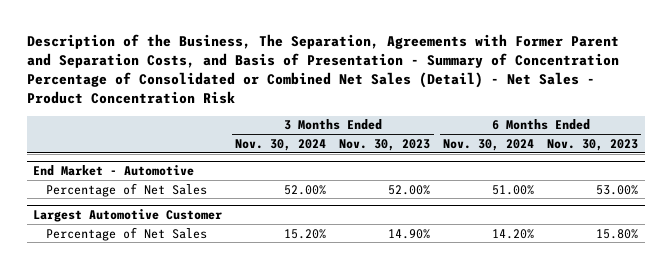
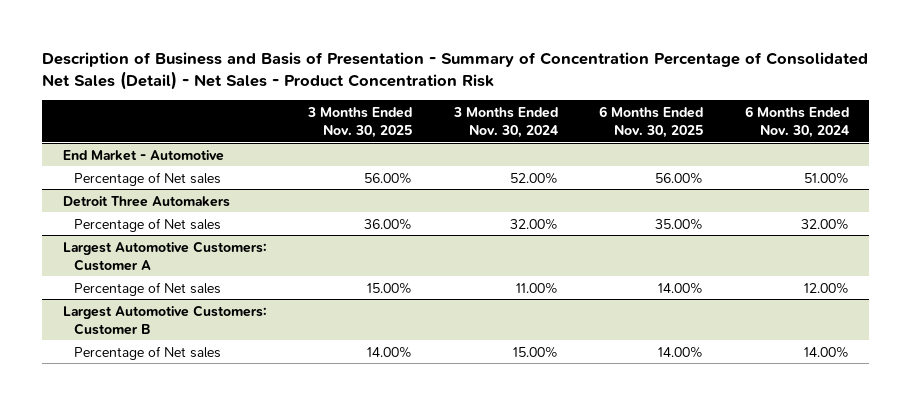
[27,34,620,105] Description of the Business, The Separation, Agreements with Former Parent and Separation Costs, and Basis of Presentation - Summary of Concentration Percentage of Consolidated or Combined Net Sales (Detail) - Net Sales - Product Concentration Risk -> [41,52,868,91] Description of Business and Basis of Presentation - Summary of Concentration Percentage of Consolidated Net Sales (Detail) - Net Sales - Product Concentration Risk
[339,138,431,151] Nov. 30, 2023 -> none
[547,138,639,151] Nov. 30, 2023 -> none
none -> [307,106,413,138] 3 Months Ended Nov. 30, 2025
none -> [599,105,704,138] 6 Months Ended Nov. 30, 2025
[46,182,208,197] Percentage of Net Sales -> [73,171,221,186] Percentage of Net sales
[33,209,223,223] Largest Automotive Customer -> [62,195,230,207] Detroit Three Automakers
[46,226,208,241] Percentage of Net Sales -> [73,217,221,232] Percentage of Net sales
[284,228,327,239] 15.20% -> [509,217,558,230] 32.00%
[492,228,535,239] 14.20% -> [800,217,849,230] 32.00%
none -> [62,240,267,271] Largest Automotive Customers: Customer A
none -> [73,281,221,296] Percentage of Net sales
none -> [62,304,267,335] Largest Automotive Customers: Customer B
none -> [73,345,221,360] Percentage of Net sales

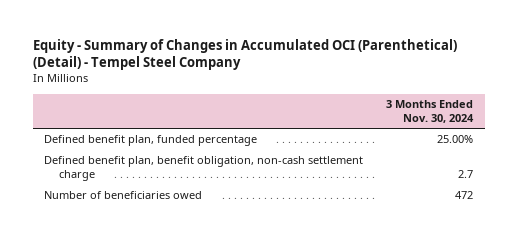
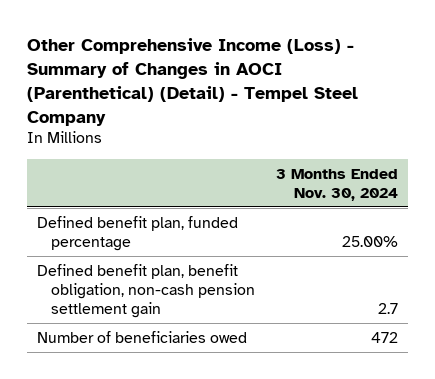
[32,38,457,71] Equity - Summary of Changes in Accumulated OCI (Parenthetical) (Detail) - Tempel Steel Company -> [26,37,358,126] Other Comprehensive Income (Loss) - Summary of Changes in AOCI (Parenthetical) (Detail) - Tempel Steel Company
[44,156,364,182] Defined benefit plan, benefit obligation, non-cash settlement charge -> [37,263,256,318] Defined benefit plan, benefit obligation, non-cash pension settlement gain

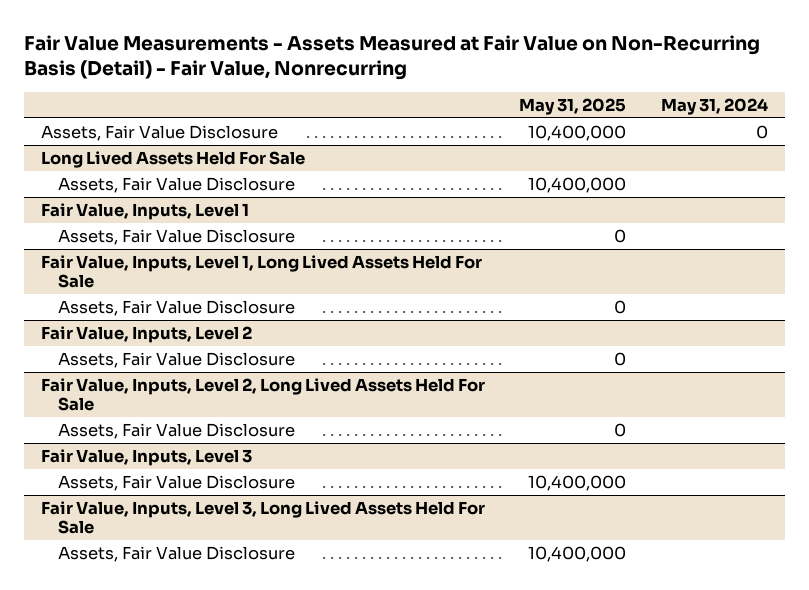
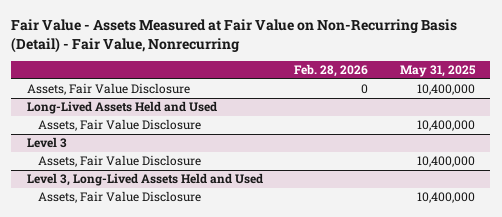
[23,34,760,81] Fair Value Measurements - Assets Measured at Fair Value on Non-Recurring Basis (Detail) - Fair Value, Nonrecurring -> [11,19,458,53] Fair Value - Assets Measured at Fair Value on Non-Recurring Basis (Detail) - Fair Value, Nonrecurring
[660,98,768,116] May 31, 2024 -> none
none -> [294,64,369,78] Feb. 28, 2026
[40,151,305,169] Long Lived Assets Held For Sale -> [27,101,218,115] Long-Lived Assets Held and Used
[58,229,296,246] Assets, Fair Value Disclosure -> none
[40,255,482,289] Fair Value, Inputs, Level 1, Long Lived Assets Held For Sale -> none
[58,300,296,317] Assets, Fair Value Disclosure -> none
[40,326,252,344] Fair Value, Inputs, Level 2 -> none
[58,352,296,369] Assets, Fair Value Disclosure -> none
[40,378,485,412] Fair Value, Inputs, Level 2, Long Lived Assets Held For Sale -> none
[58,423,296,440] Assets, Fair Value Disclosure -> none
[40,449,252,467] Fair Value, Inputs, Level 3 -> none
[40,203,249,221] Fair Value, Inputs, Level 1 -> [27,137,68,149] Level 3
[40,501,485,535] Fair Value, Inputs, Level 3, Long Lived Assets Held For Sale -> none
none -> [27,173,264,187] Level 3, Long-Lived Assets Held and Used

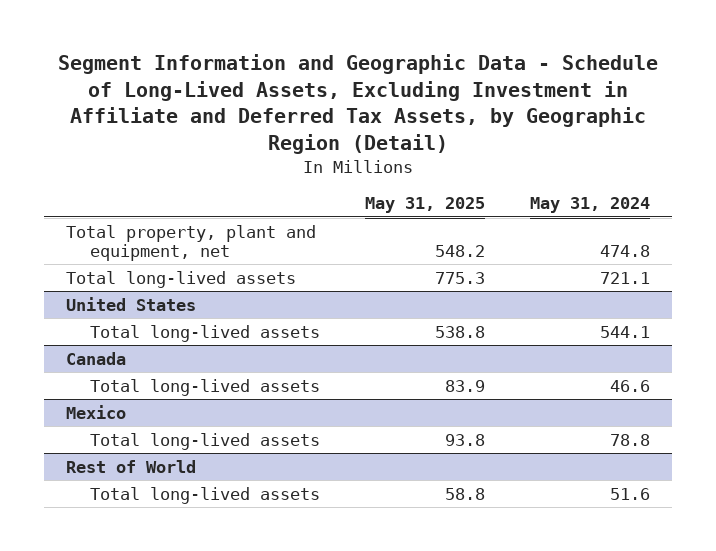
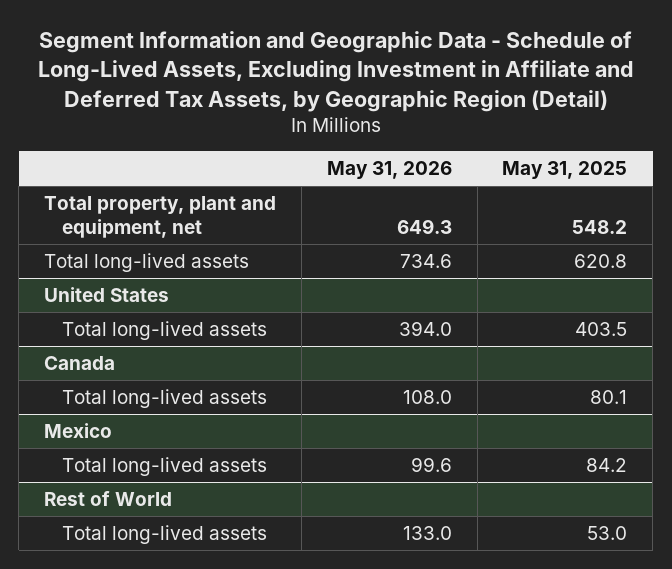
[529,197,650,214] May 31, 2024 -> none
none -> [326,161,452,180] May 31, 2026
[435,271,486,284] 775.3 -> [574,253,628,268] 620.8
[435,325,486,338] 538.8 -> [575,321,628,336] 403.5
[445,379,486,392] 83.9 -> [590,389,628,404] 80.1
[445,433,486,446] 93.8 -> [586,457,628,472] 84.2
[445,487,486,500] 58.8 -> [587,525,628,540] 53.0

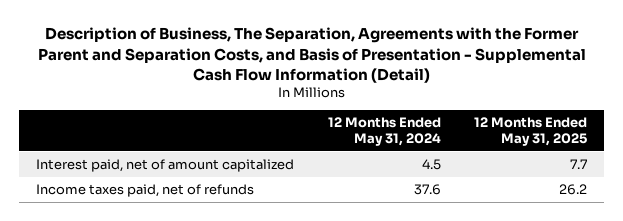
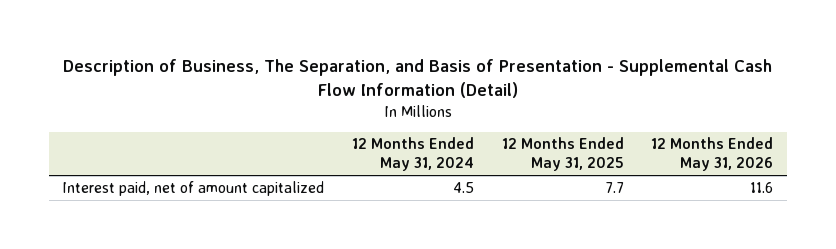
[37,27,586,83] Description of Business, The Separation, Agreements with the Former Parent and Separation Costs, and Basis of Presentation - Supplemental Cash Flow Information (Detail) -> [62,59,772,99] Description of Business, The Separation, and Basis of Presentation - Supplemental Cash Flow Information (Detail)
none -> [651,137,774,172] 12 Months Ended May 31, 2026
[36,184,255,198] Income taxes paid, net of refunds -> none

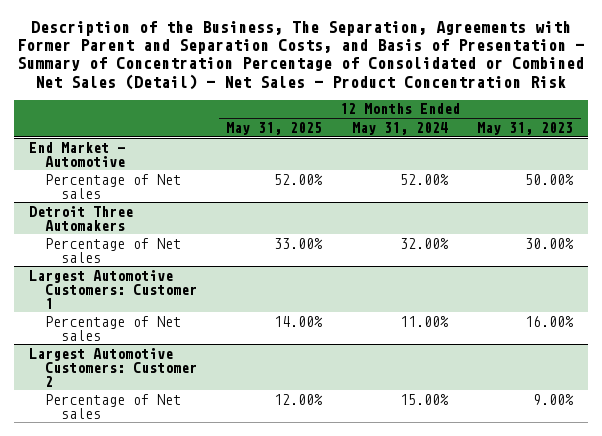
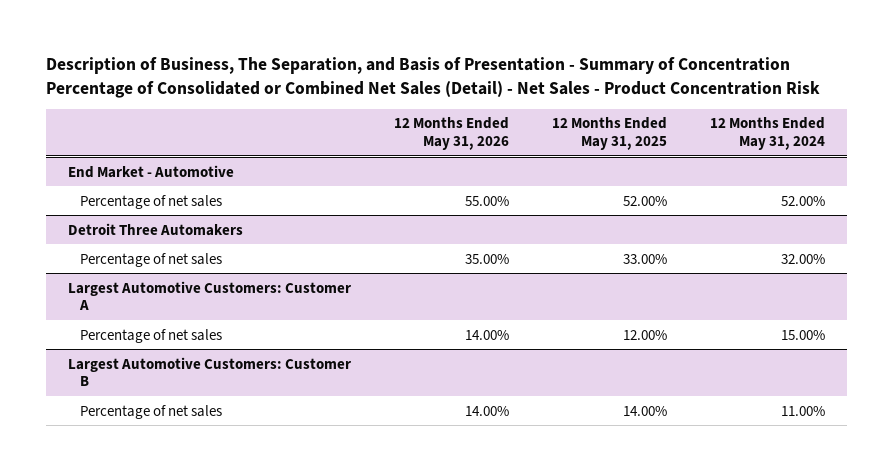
[17,20,585,90] Description of the Business, The Separation, Agreements with Former Parent and Separation Costs, and Basis of Presentation - Summary of Concentration Percentage of Consolidated or Combined Net Sales (Detail) - Net Sales - Product Concentration Risk -> [46,57,821,98] Description of Business, The Separation, and Basis of Presentation - Summary of Concentration Percentage of Consolidated or Combined Net Sales (Detail) - Net Sales - Product Concentration Risk
[477,121,574,135] May 31, 2023 -> none
none -> [394,117,510,151] 12 Months Ended May 31, 2026
[44,173,181,199] Percentage of Net sales -> [80,194,223,209] Percentage of net sales
[44,237,181,263] Percentage of Net sales -> [80,252,223,267] Percentage of net sales
[28,269,197,309] Largest Automotive Customers: Customer 1 -> [67,280,351,311] Largest Automotive Customers: Customer A
[44,315,181,341] Percentage of Net sales -> [80,328,223,343] Percentage of net sales
[274,315,324,327] 14.00% -> [623,329,668,340] 12.00%
[399,315,449,327] 11.00% -> [781,329,826,340] 15.00%
[28,347,197,387] Largest Automotive Customers: Customer 2 -> [67,356,351,387] Largest Automotive Customers: Customer B
[44,393,181,419] Percentage of Net sales -> [80,404,223,419] Percentage of net sales
[274,393,324,405] 12.00% -> [623,405,668,416] 14.00%
[399,393,449,405] 15.00% -> [781,405,826,416] 11.00%

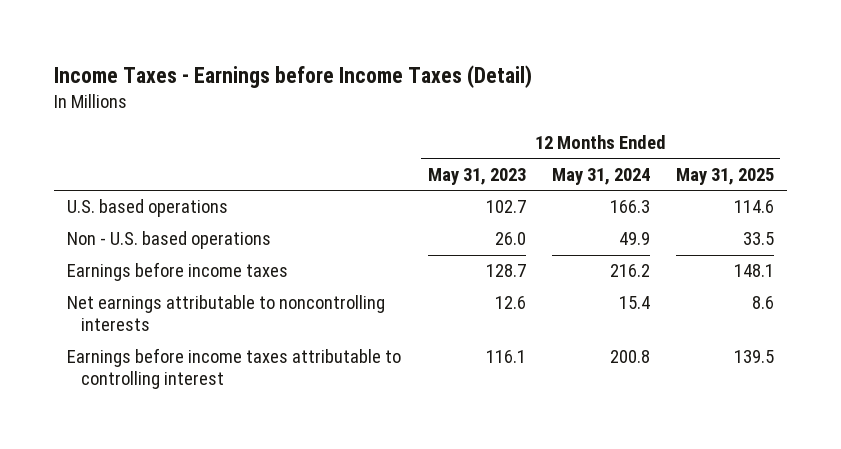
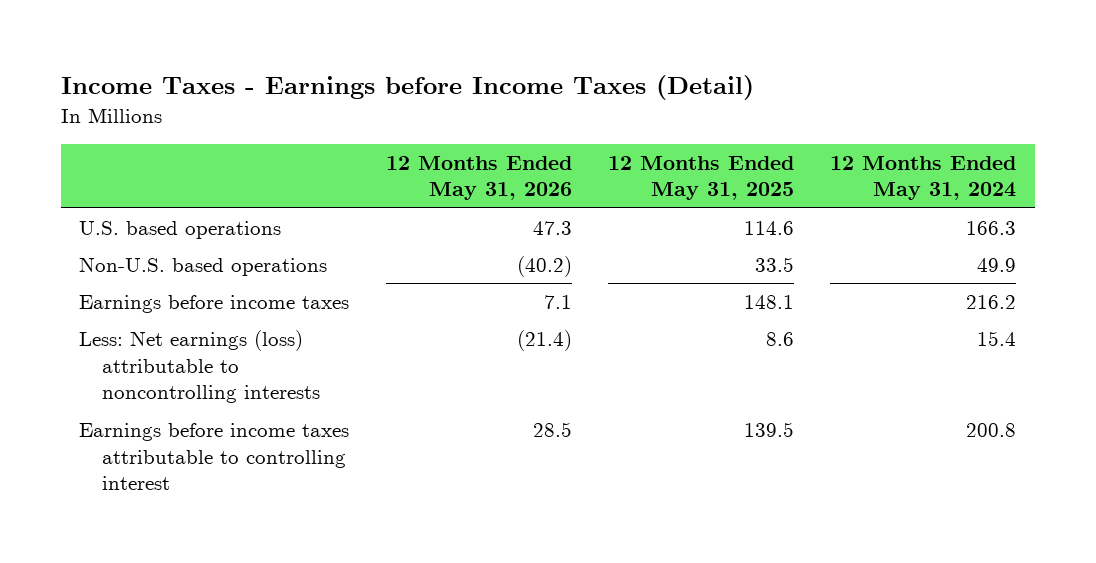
[427,167,526,185] May 31, 2023 -> none
none -> [385,155,572,201] 12 Months Ended May 31, 2026
[67,231,272,250] Non - U.S. based operations -> [79,256,328,276] Non-U.S. based operations
[67,295,386,332] Net earnings attributable to noncontrolling interests -> [79,329,320,404] Less: Net earnings (loss) attributable to noncontrolling interests

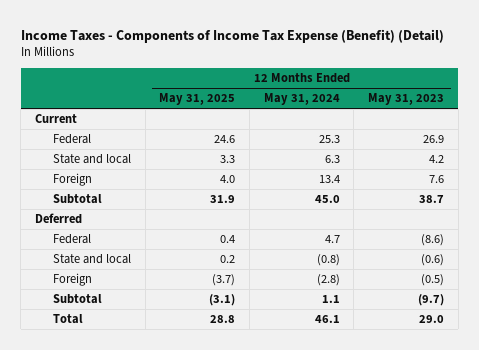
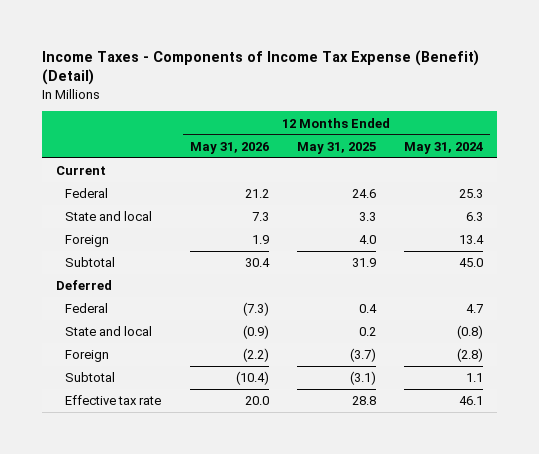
[368,93,445,106] May 31, 2023 -> none
none -> [189,141,269,154] May 31, 2026
[53,313,84,324] Total -> [65,395,162,406] Effective tax rate

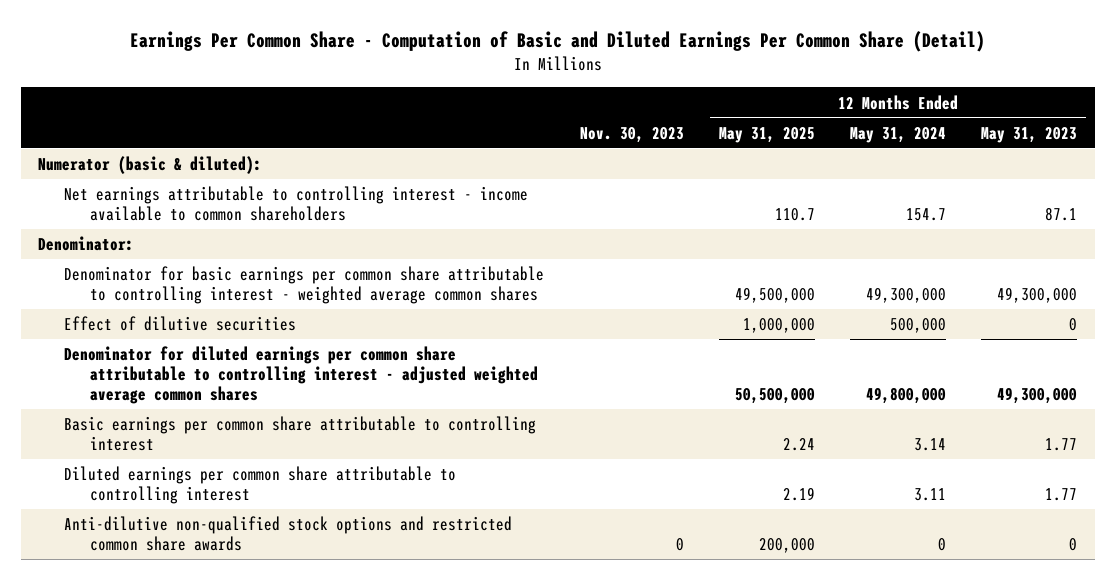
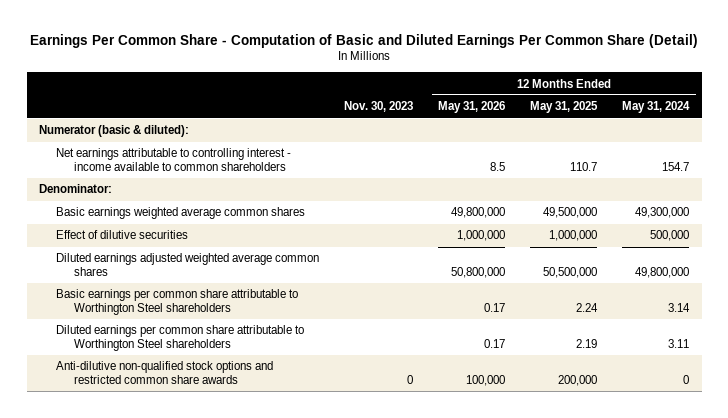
[981,126,1078,143] May 31, 2023 -> none
none -> [438,101,506,114] May 31, 2026
[64,266,545,304] Denominator for basic earnings per common share attributable to controlling interest - weighted average common shares -> [56,207,306,220] Basic earnings weighted average common shares
[64,346,539,404] Denominator for diluted earnings per common share attributable to controlling interest - adjusted weighted average common shares -> [56,253,320,276] Diluted earnings adjusted weighted average common shares
[64,416,537,451] Basic earnings per common share attributable to controlling interest -> [56,289,299,315] Basic earnings per common share attributable to Worthington Steel shareholders
[64,466,457,504] Diluted earnings per common share attributable to controlling interest -> [56,325,305,351] Diluted earnings per common share attributable to Worthington Steel shareholders

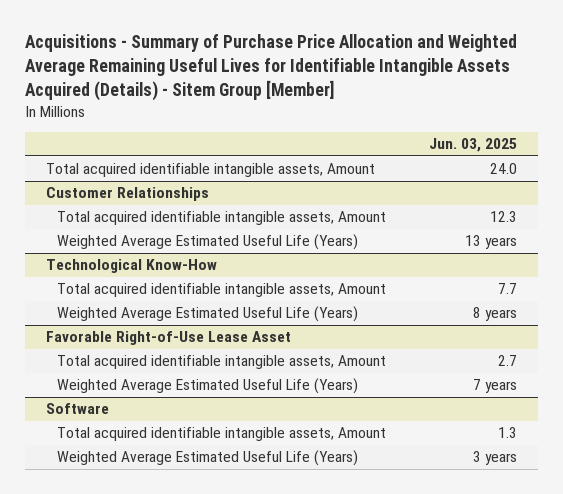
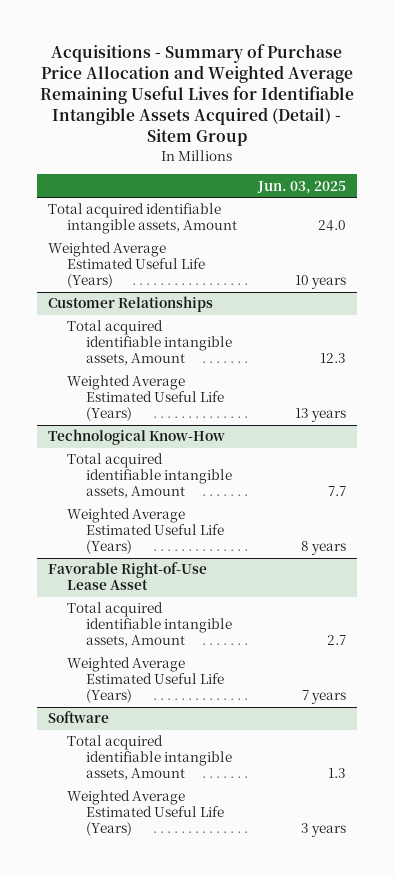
[24,34,517,101] Acquisitions - Summary of Purchase Price Allocation and Weighted Average Remaining Useful Lives for Identifiable Intangible Assets Acquired (Details) - Sitem Group [Member] -> [39,44,354,147] Acquisitions - Summary of Purchase Price Allocation and Weighted Average Remaining Useful Lives for Identifiable Intangible Assets Acquired (Detail) - Sitem Group
none -> [47,242,205,289] Weighted Average Estimated Useful Life (Years)

